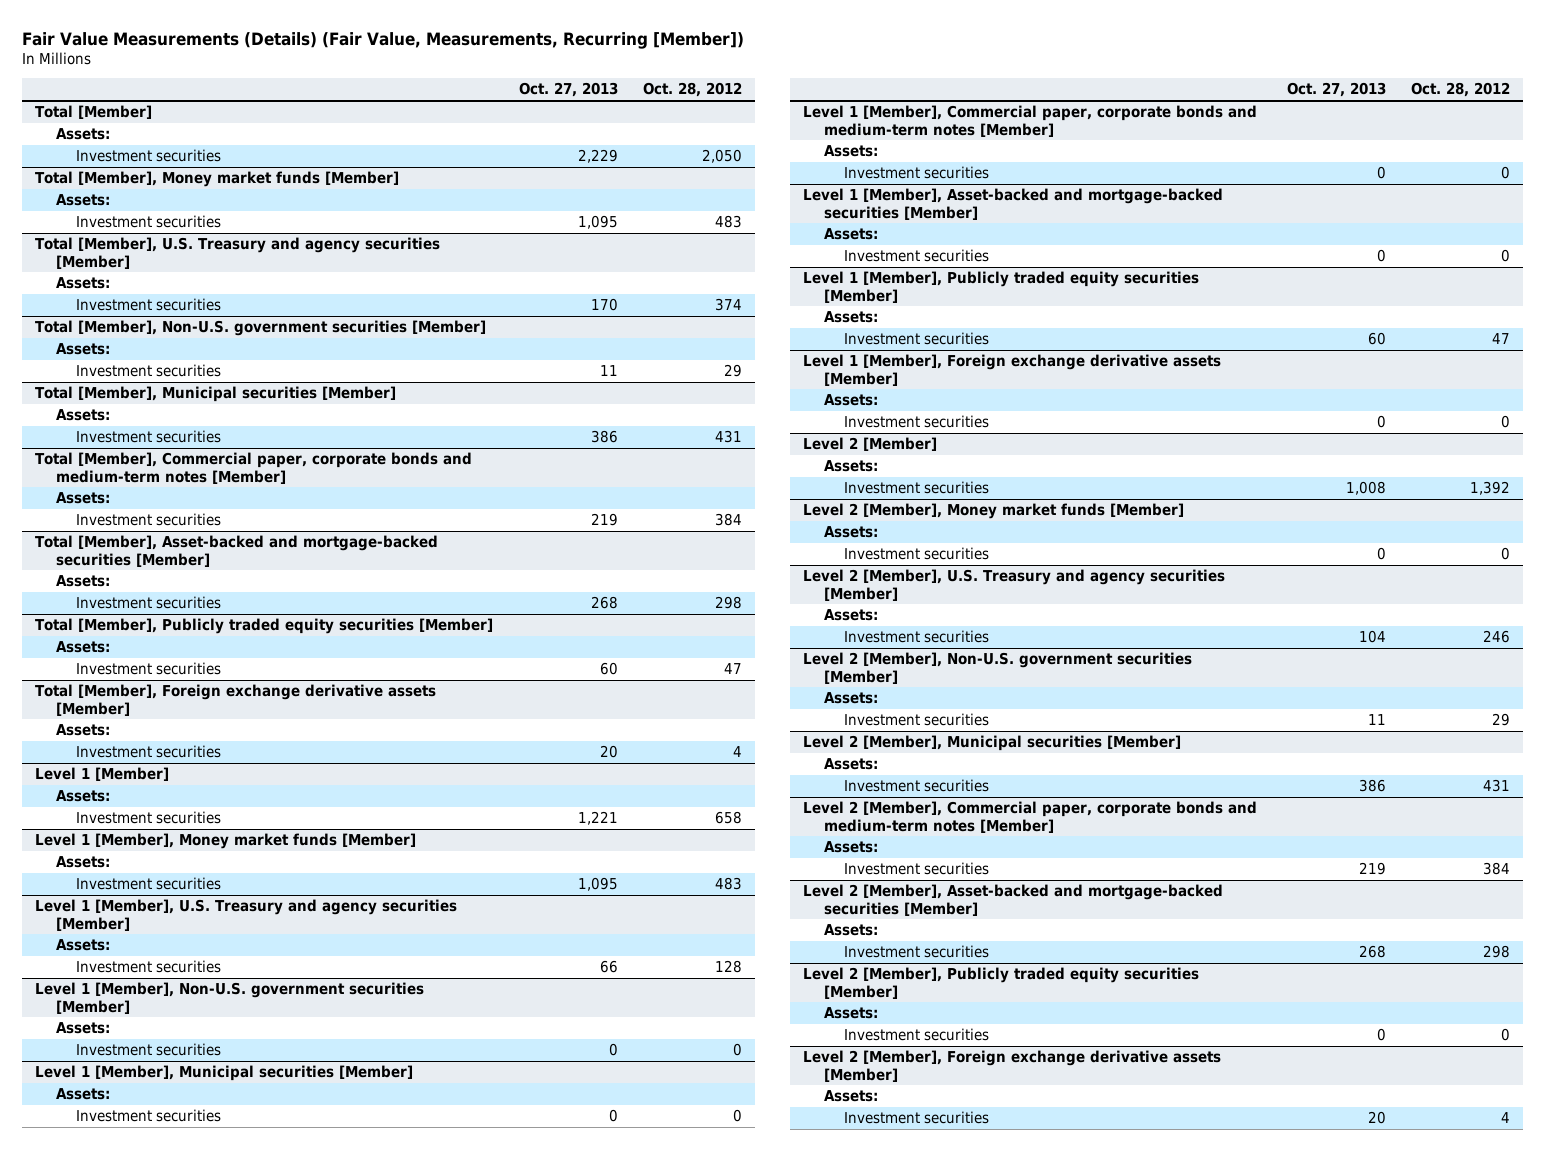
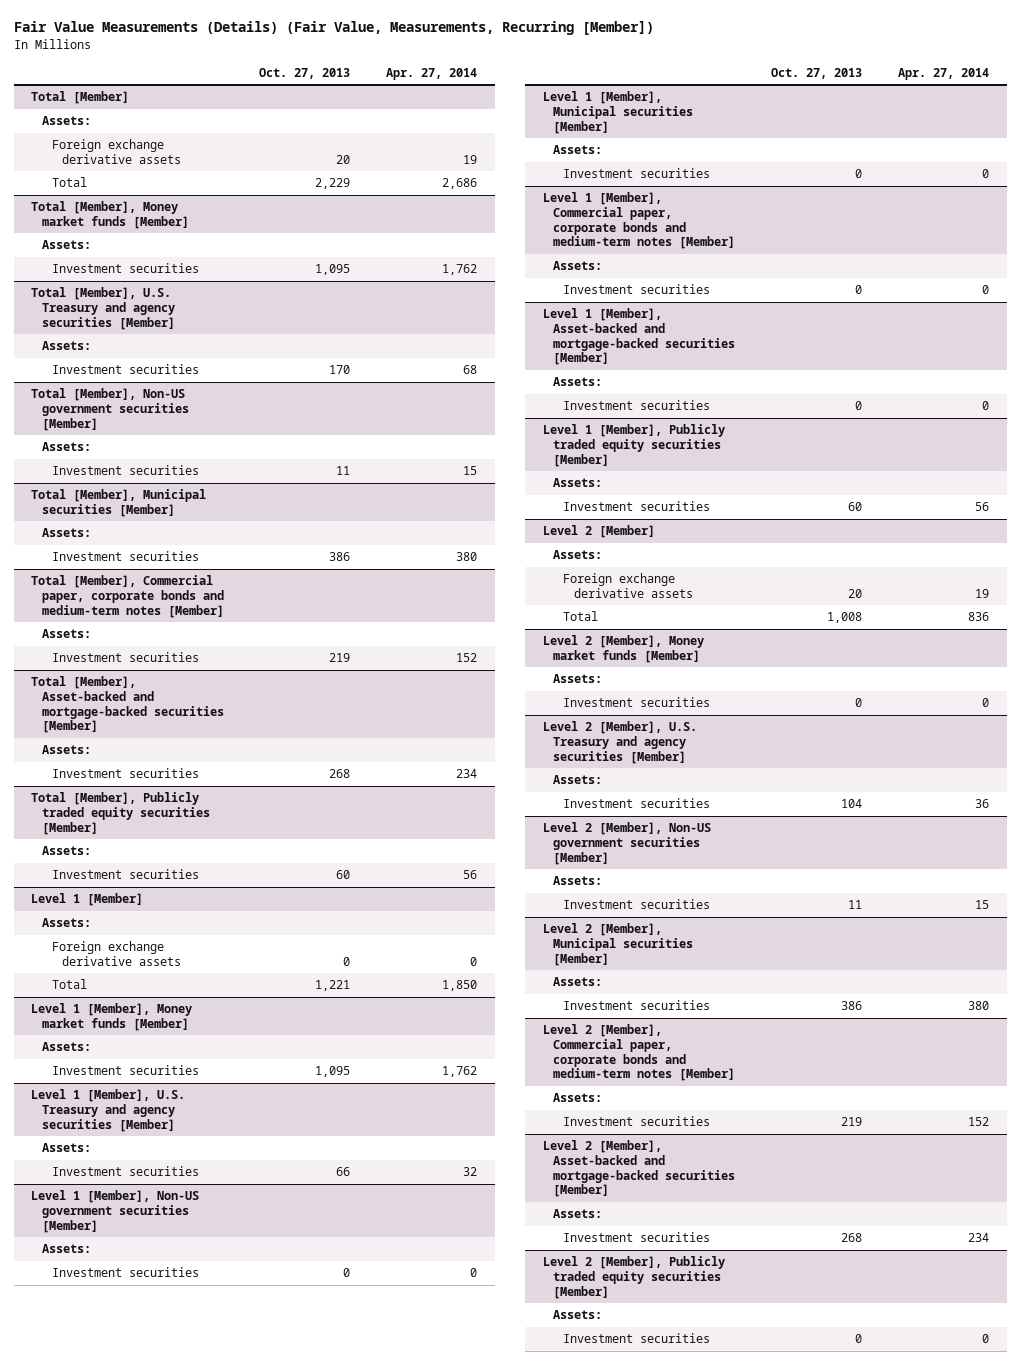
[643,82,743,98] Oct. 28, 2012 -> none
none -> [386,67,478,80] Apr. 27, 2014
none -> [51,139,181,164] Foreign exchange derivative assets
[76,149,222,163] Investment securities -> [51,177,87,188] Total
[35,320,487,337] Total [Member], Non-U.S. government securities [Member] -> [31,388,189,431] Total [Member], Non-US government securities [Member]
[35,684,437,716] Total [Member], Foreign exchange derivative assets [Member] -> none
[55,724,110,737] Assets: -> none
[76,745,222,759] Investment securities -> none
none -> [51,941,181,966] Foreign exchange derivative assets
[76,811,222,825] Investment securities -> [51,979,87,990] Total
[35,982,425,1014] Level 1 [Member], Non-U.S. government securities [Member] -> [31,1190,200,1233] Level 1 [Member], Non-US government securities [Member]
[803,354,1222,386] Level 1 [Member], Foreign exchange derivative assets [Member] -> none
[823,394,878,407] Assets: -> none
[844,415,990,429] Investment securities -> none
[844,481,990,495] Investment securities -> none
none -> [563,573,693,598] Foreign exchange derivative assets
none -> [563,611,599,622] Total
[803,652,1193,684] Level 2 [Member], Non-U.S. government securities [Member] -> [543,822,712,865] Level 2 [Member], Non-US government securities [Member]
[803,1050,1222,1082] Level 2 [Member], Foreign exchange derivative assets [Member] -> none
[823,1090,878,1103] Assets: -> none
[844,1111,990,1125] Investment securities -> none

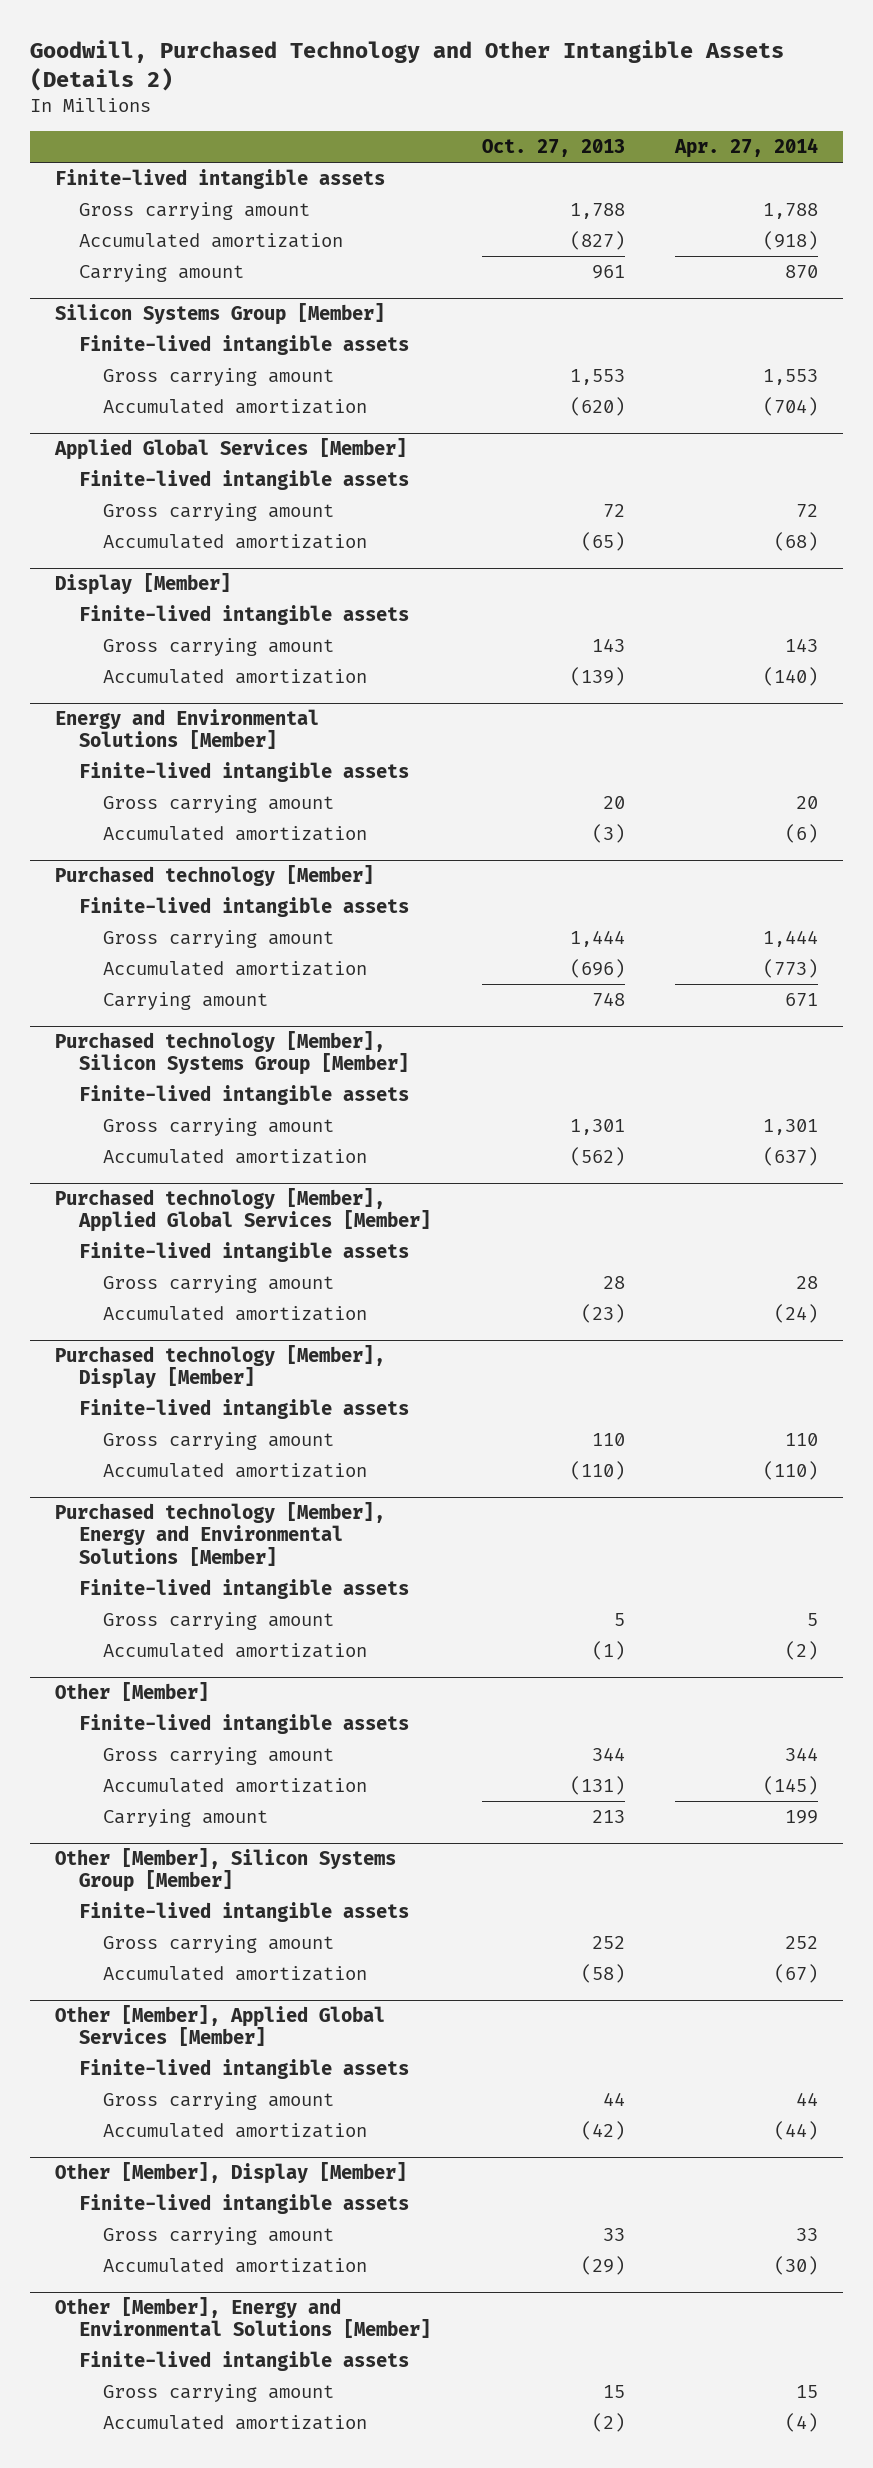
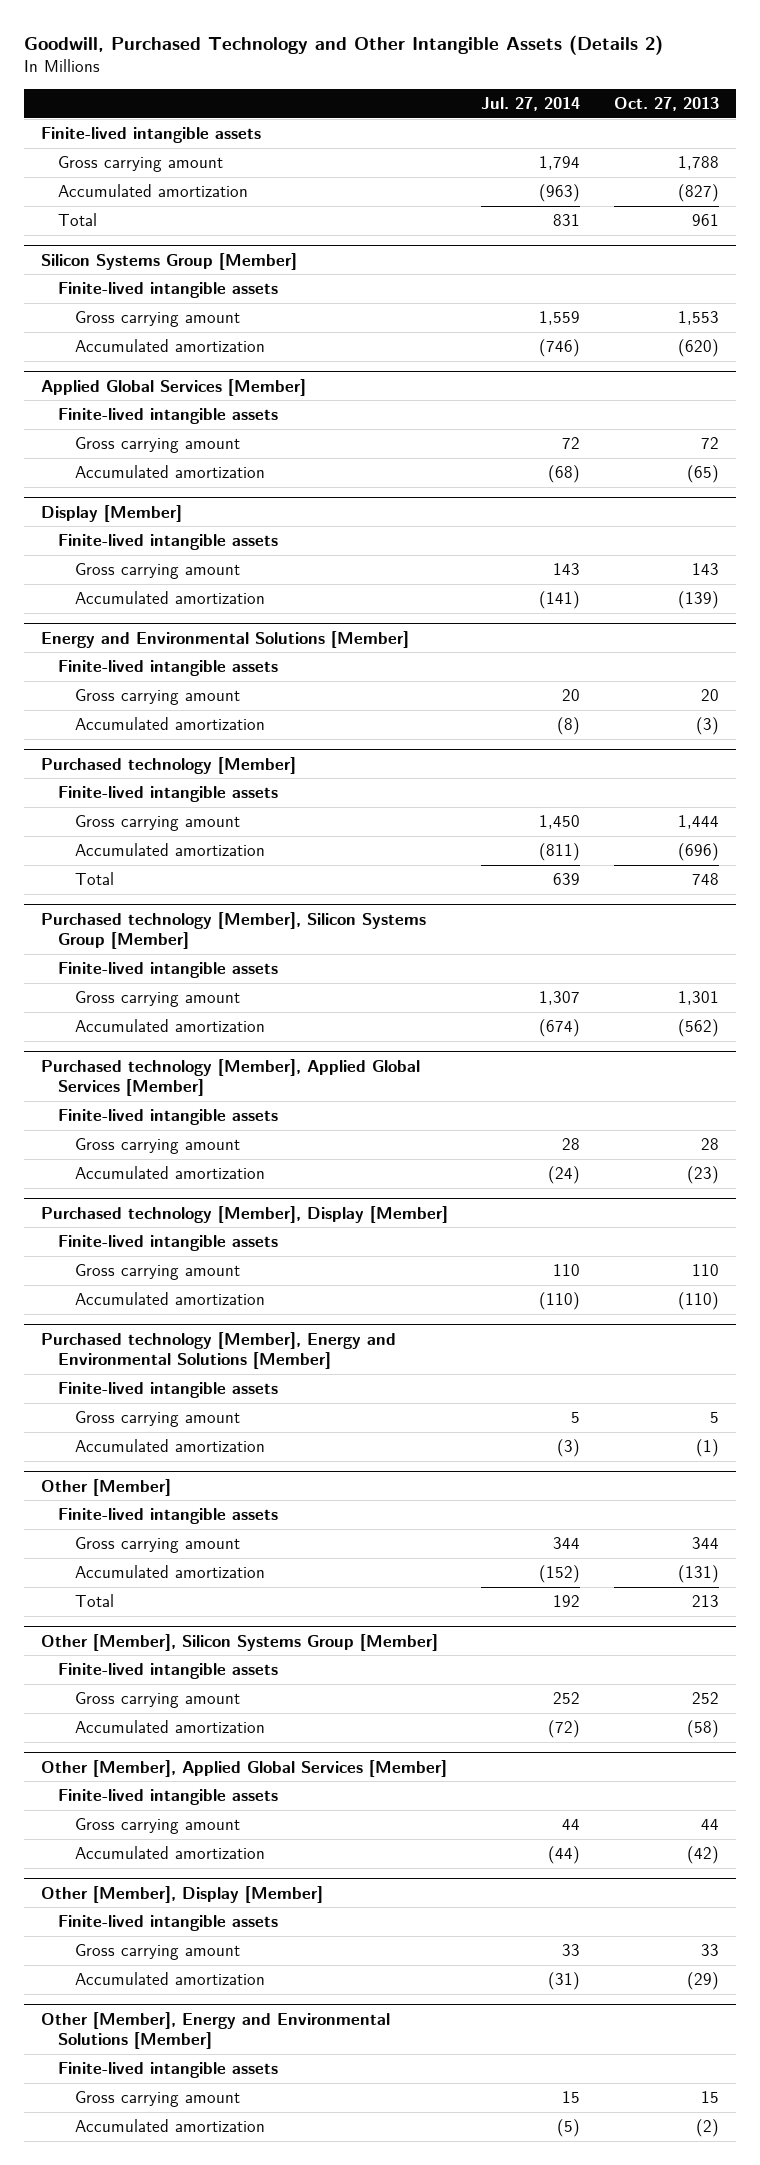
[674,138,819,159] Apr. 27, 2014 -> none
none -> [481,97,581,112] Jul. 27, 2014
[79,263,245,282] Carrying amount -> [57,213,97,227] Total
[103,991,269,1010] Carrying amount -> [74,872,114,886] Total
[103,1808,269,1827] Carrying amount -> [74,1594,114,1608] Total

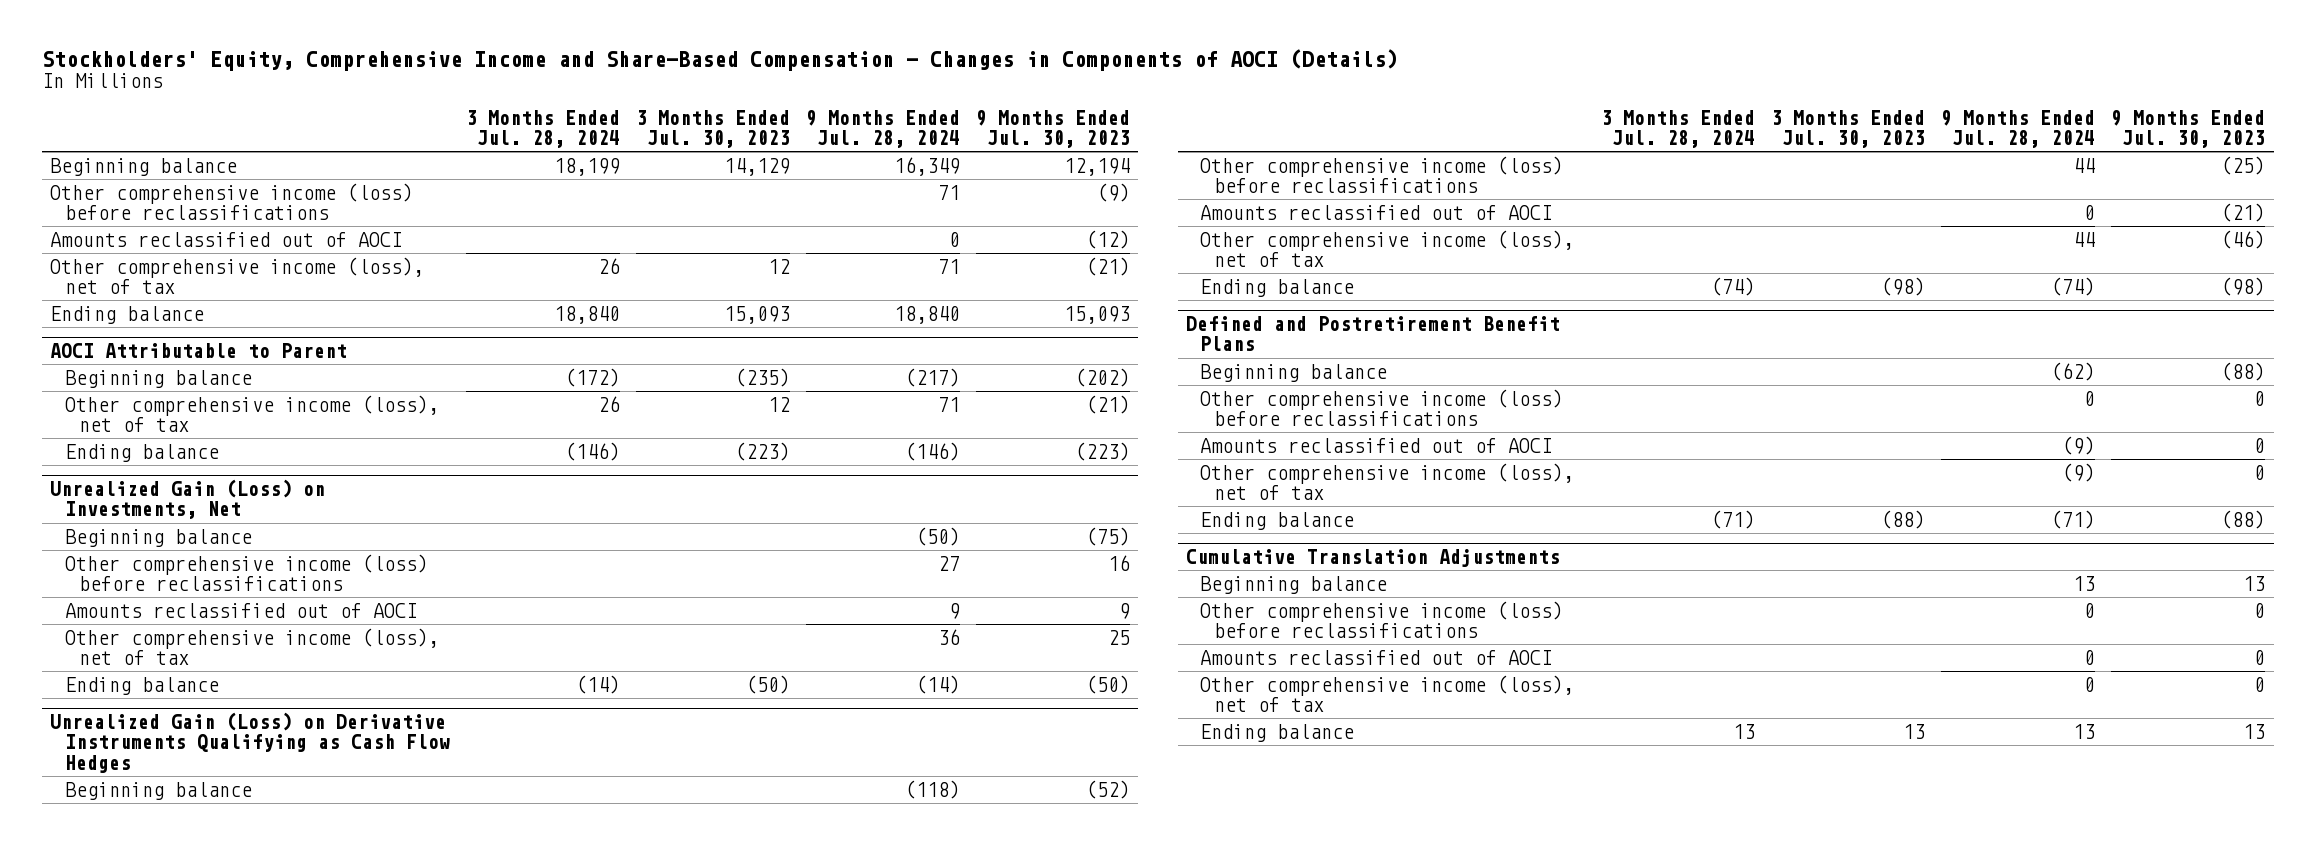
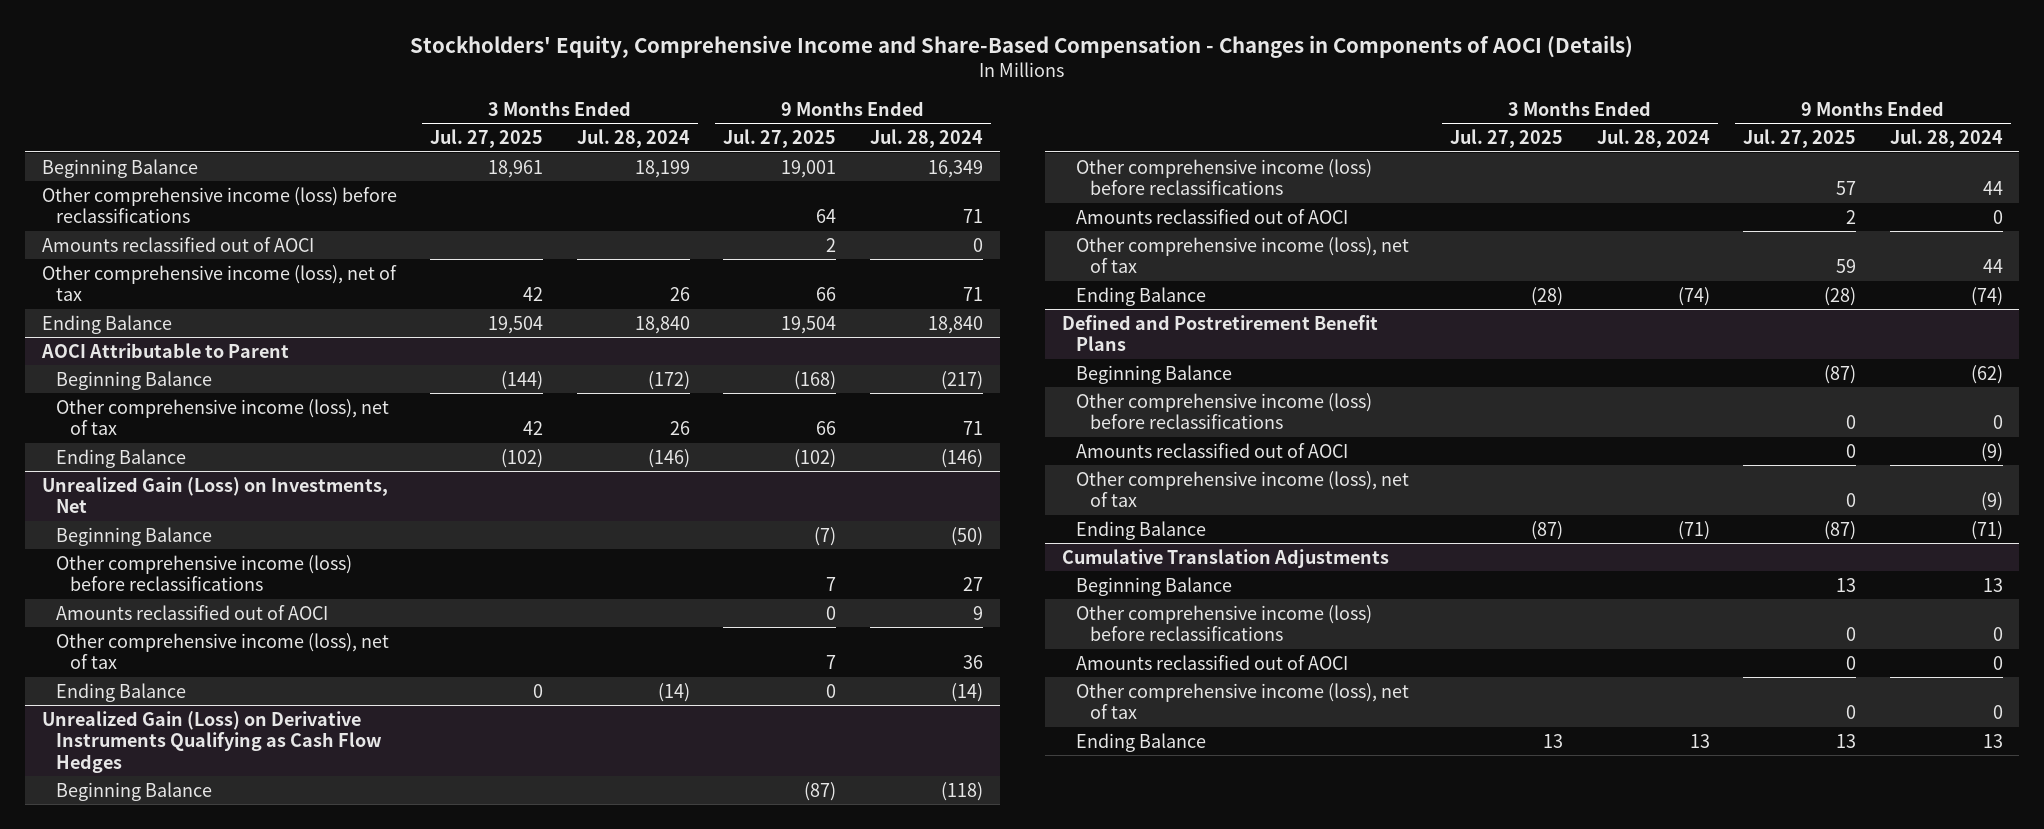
[635,109,790,149] 3 Months Ended Jul. 30, 2023 -> none
[975,109,1130,149] 9 Months Ended Jul. 30, 2023 -> none
none -> [430,129,544,149] Jul. 27, 2025
none -> [723,129,837,149] Jul. 27, 2025
[50,157,238,176] Beginning balance -> [41,158,198,178] Beginning Balance
[50,305,205,324] Ending balance -> [41,314,172,334] Ending Balance
[64,369,252,388] Beginning balance -> [55,370,212,390] Beginning Balance
[64,443,219,462] Ending balance -> [55,448,186,468] Ending Balance
[64,528,252,547] Beginning balance -> [55,526,212,546] Beginning Balance
[64,676,219,695] Ending balance -> [55,682,186,702] Ending Balance
[64,781,252,800] Beginning balance -> [55,781,212,801] Beginning Balance
[1200,278,1355,297] Ending balance -> [1075,286,1206,306] Ending Balance
[1200,363,1388,382] Beginning balance -> [1075,364,1232,384] Beginning Balance
[1200,511,1355,530] Ending balance -> [1075,520,1206,540] Ending Balance
[1200,575,1388,594] Beginning balance -> [1075,576,1232,596] Beginning Balance
[1200,723,1355,742] Ending balance -> [1075,732,1206,752] Ending Balance

